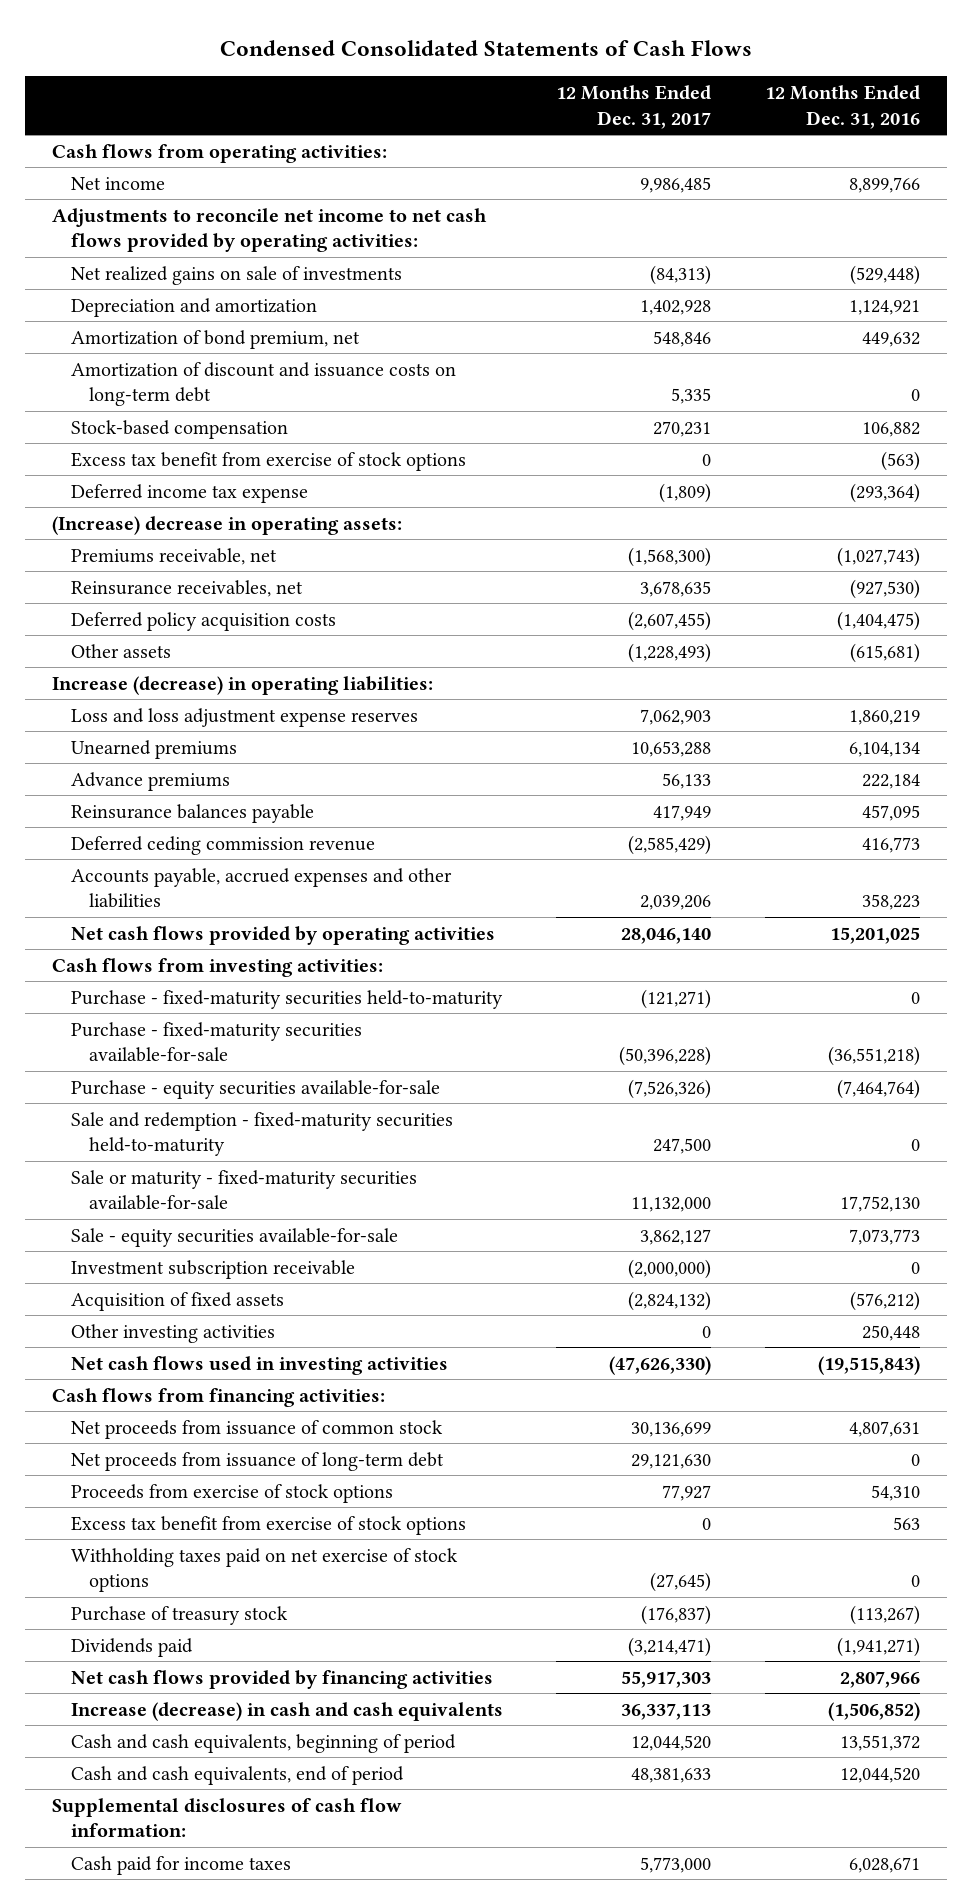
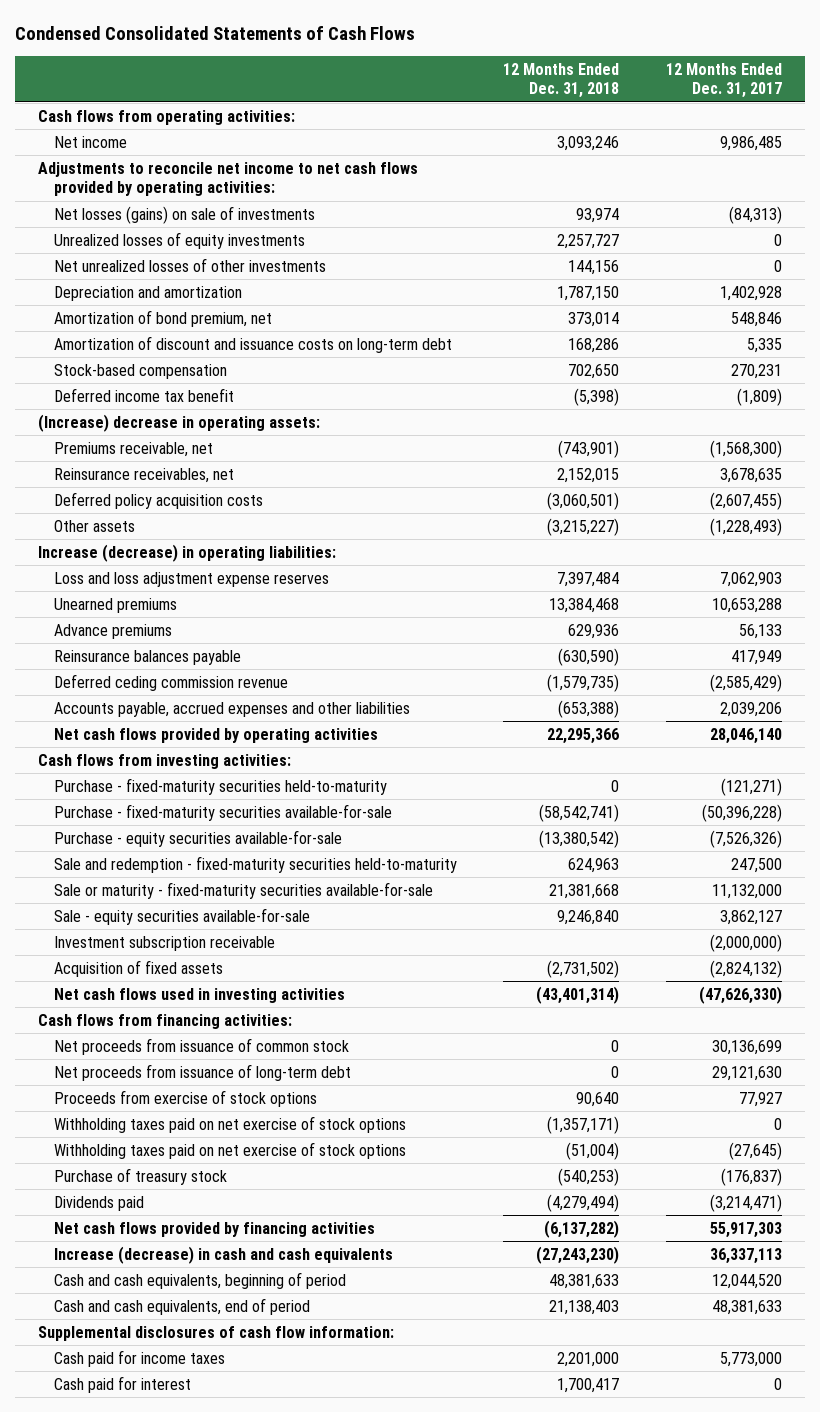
[765,85,921,129] 12 Months Ended Dec. 31, 2016 -> none
none -> [503,62,620,99] 12 Months Ended Dec. 31, 2018
[70,265,402,285] Net realized gains on sale of investments -> [53,205,315,224] Net losses (gains) on sale of investments
none -> [53,231,305,249] Unrealized losses of equity investments
none -> [53,257,326,272] Net unrealized losses of other investments
[70,451,466,471] Excess tax benefit from exercise of stock options -> none
[70,483,308,503] Deferred income tax expense -> [53,387,234,402] Deferred income tax benefit
[70,1323,275,1343] Other investing activities -> none
[70,1515,466,1535] Excess tax benefit from exercise of stock options -> [53,1115,406,1133] Withholding taxes paid on net exercise of stock options
none -> [53,1375,191,1393] Cash paid for interest

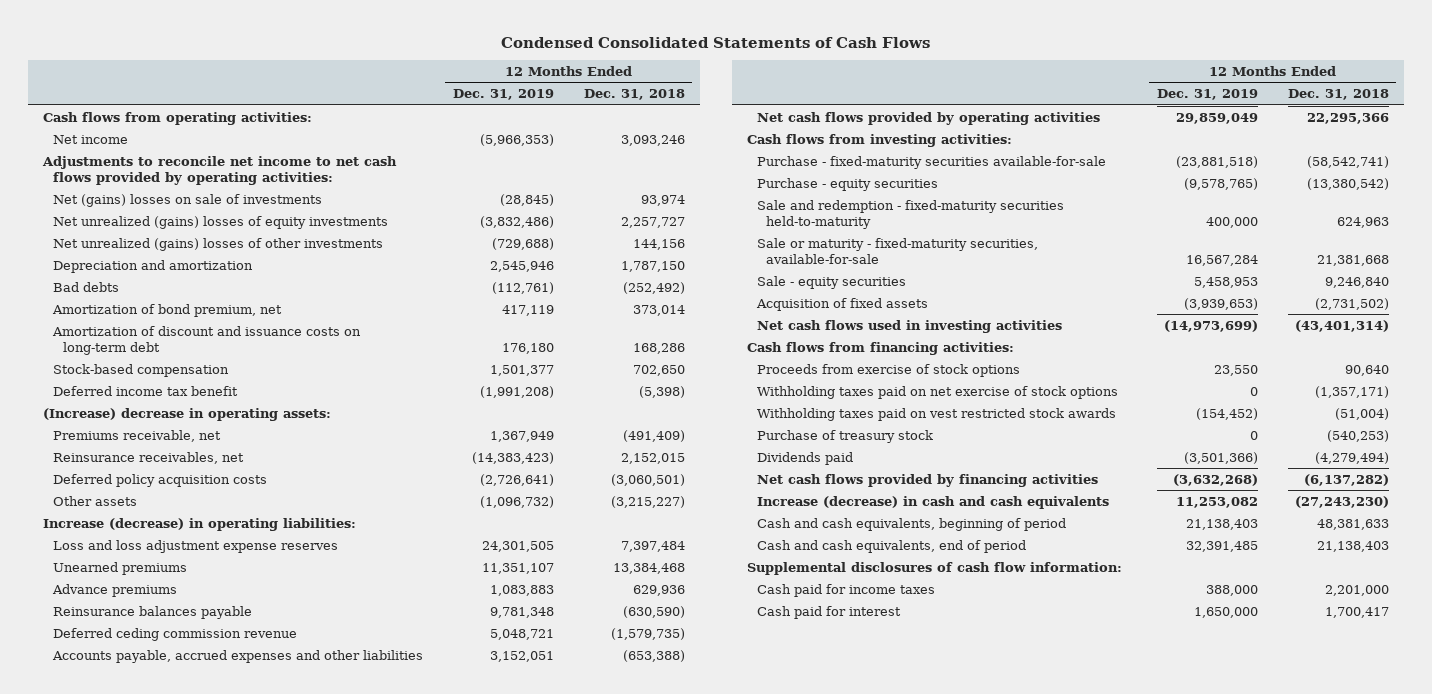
[665,62,782,99] 12 Months Ended Dec. 31, 2017 -> none
none -> [452,89,554,101] Dec. 31, 2019
[53,205,315,224] Net losses (gains) on sale of investments -> [52,193,322,207] Net (gains) losses on sale of investments
[53,231,305,249] Unrealized losses of equity investments -> [52,215,388,229] Net unrealized (gains) losses of equity investments
[53,257,326,272] Net unrealized losses of other investments -> [52,237,383,251] Net unrealized (gains) losses of other investments
none -> [52,281,119,292] Bad debts
[558,439,620,458] (743,901) -> [622,429,685,442] (491,409)
[53,777,387,795] Purchase - fixed-maturity securities held-to-maturity -> none
[53,829,342,847] Purchase - equity securities available-for-sale -> [756,177,938,191] Purchase - equity securities
[53,935,275,951] Investment subscription receivable -> none
[53,881,433,899] Sale or maturity - fixed-maturity securities available-for-sale -> [756,237,1038,264] Sale or maturity - fixed-maturity securities, available-for-sale
[53,907,310,925] Sale - equity securities available-for-sale -> [756,275,906,289] Sale - equity securities
[53,1037,349,1055] Net proceeds from issuance of common stock -> none
[53,1063,351,1081] Net proceeds from issuance of long-term debt -> none
[53,1141,406,1159] Withholding taxes paid on net exercise of stock options -> [756,407,1116,421] Withholding taxes paid on vest restricted stock awards

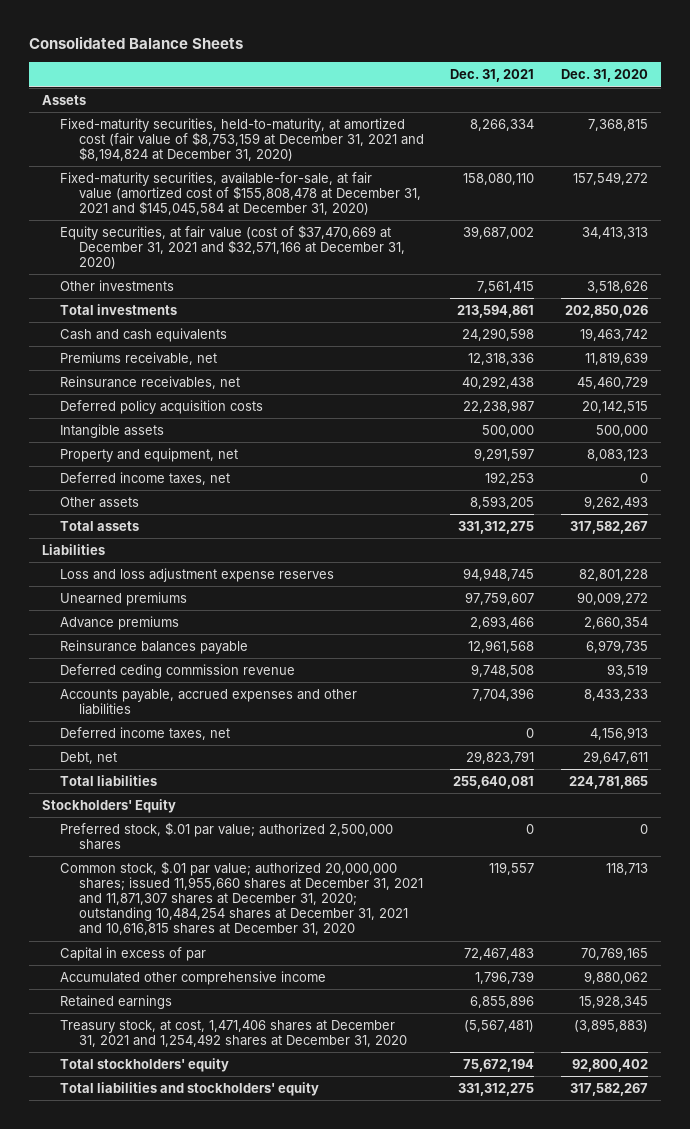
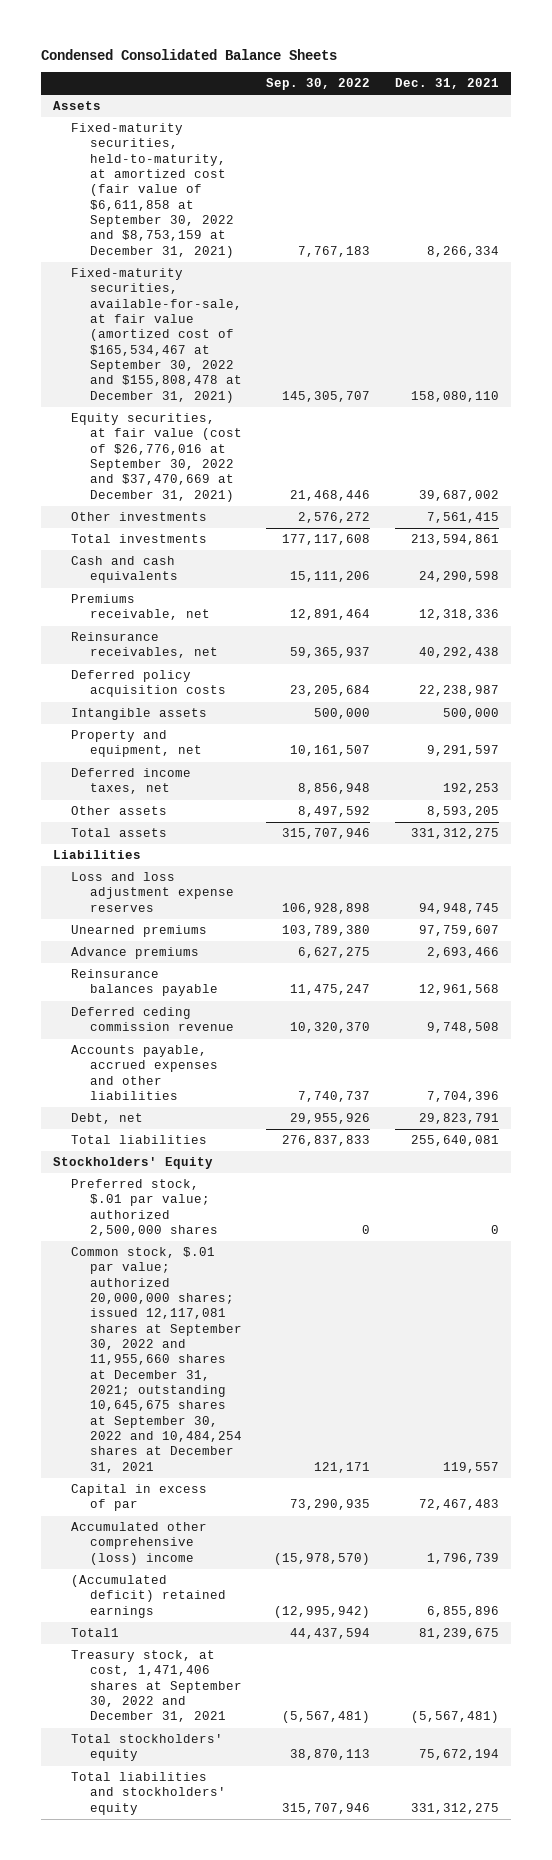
[28,36,243,50] Consolidated Balance Sheets -> [40,48,337,60] Condensed Consolidated Balance Sheets
[560,69,648,83] Dec. 31, 2020 -> none
none -> [266,78,371,91] Sep. 30, 2022
[60,117,424,162] Fixed-maturity securities, held-to-maturity, at amortized cost (fair value of $8,753,159 at December 31, 2021 and $8,194,824 at December 31, 2020) -> [71,123,234,258] Fixed-maturity securities, held-to-maturity, at amortized cost (fair value of $6,611,858 at September 30, 2022 and $8,753,159 at December 31, 2021)
[60,171,421,216] Fixed-maturity securities, available-for-sale, at fair value (amortized cost of $155,808,478 at December 31, 2021 and $145,045,584 at December 31, 2020) -> [71,268,242,403] Fixed-maturity securities, available-for-sale, at fair value (amortized cost of $165,534,467 at September 30, 2022 and $155,808,478 at December 31, 2021)
[60,224,405,270] Equity securities, at fair value (cost of $37,470,669 at December 31, 2021 and $32,571,166 at December 31, 2020) -> [71,413,242,502] Equity securities, at fair value (cost of $26,776,016 at September 30, 2022 and $37,470,669 at December 31, 2021)
[60,726,231,740] Deferred income taxes, net -> none
[60,860,423,936] Common stock, $.01 par value; authorized 20,000,000 shares; issued 11,955,660 shares at December 31, 2021 and 11,871,307 shares at December 31, 2020; outstanding 10,484,254 shares at December 31, 2021 and 10,616,815 shares at December 31, 2020 -> [71,1247,242,1473] Common stock, $.01 par value; authorized 20,000,000 shares; issued 12,117,081 shares at September 30, 2022 and 11,955,660 shares at December 31, 2021; outstanding 10,645,675 shares at September 30, 2022 and 10,484,254 shares at December 31, 2021
[60,970,327,985] Accumulated other comprehensive income -> [71,1522,208,1565] Accumulated other comprehensive (loss) income
[60,994,173,1009] Retained earnings -> [71,1575,226,1618] (Accumulated deficit) retained earnings
none -> [71,1628,120,1638] Total1
[60,1019,407,1048] Treasury stock, at cost, 1,471,406 shares at December 31, 2021 and 1,254,492 shares at December 31, 2020 -> [71,1650,242,1723] Treasury stock, at cost, 1,471,406 shares at September 30, 2022 and December 31, 2021

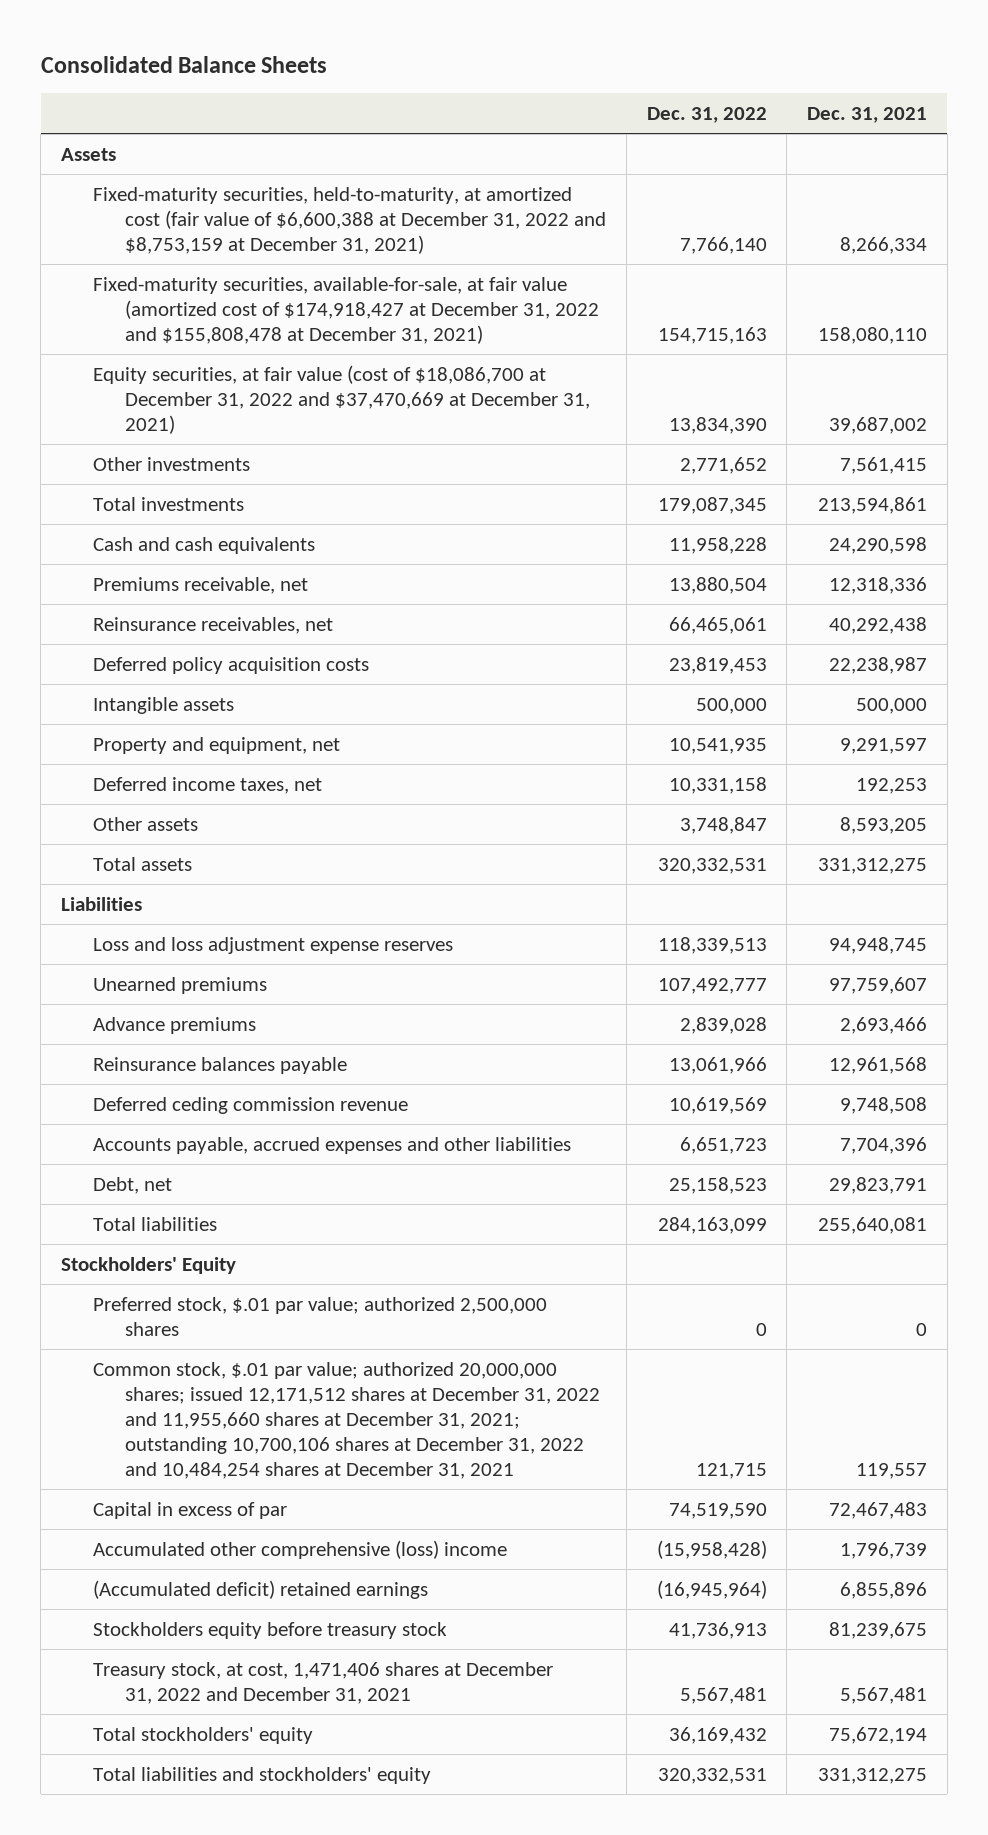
[40,48,337,60] Condensed Consolidated Balance Sheets -> [40,55,327,73] Consolidated Balance Sheets
[266,78,371,91] Sep. 30, 2022 -> none
none -> [646,107,767,124] Dec. 31, 2022
[71,123,234,258] Fixed-maturity securities, held-to-maturity, at amortized cost (fair value of $6,611,858 at September 30, 2022 and $8,753,159 at December 31, 2021) -> [92,186,607,254] Fixed-maturity securities, held-to-maturity, at amortized cost (fair value of $6,600,388 at December 31, 2022 and $8,753,159 at December 31, 2021)
[71,268,242,403] Fixed-maturity securities, available-for-sale, at fair value (amortized cost of $165,534,467 at September 30, 2022 and $155,808,478 at December 31, 2021) -> [92,276,600,344] Fixed-maturity securities, available-for-sale, at fair value (amortized cost of $174,918,427 at December 31, 2022 and $155,808,478 at December 31, 2021)
[71,413,242,502] Equity securities, at fair value (cost of $26,776,016 at September 30, 2022 and $37,470,669 at December 31, 2021) -> [92,364,591,434] Equity securities, at fair value (cost of $18,086,700 at December 31, 2022 and $37,470,669 at December 31, 2021)
[71,1247,242,1473] Common stock, $.01 par value; authorized 20,000,000 shares; issued 12,117,081 shares at September 30, 2022 and 11,955,660 shares at December 31, 2021; outstanding 10,645,675 shares at September 30, 2022 and 10,484,254 shares at December 31, 2021 -> [92,1361,601,1480] Common stock, $.01 par value; authorized 20,000,000 shares; issued 12,171,512 shares at December 31, 2022 and 11,955,660 shares at December 31, 2021; outstanding 10,700,106 shares at December 31, 2022 and 10,484,254 shares at December 31, 2021
[71,1628,120,1638] Total1 -> [92,1621,447,1639] Stockholders equity before treasury stock
[71,1650,242,1723] Treasury stock, at cost, 1,471,406 shares at September 30, 2022 and December 31, 2021 -> [92,1661,553,1704] Treasury stock, at cost, 1,471,406 shares at December 31, 2022 and December 31, 2021
[410,1711,499,1724] (5,567,481) -> [839,1686,927,1704] 5,567,481

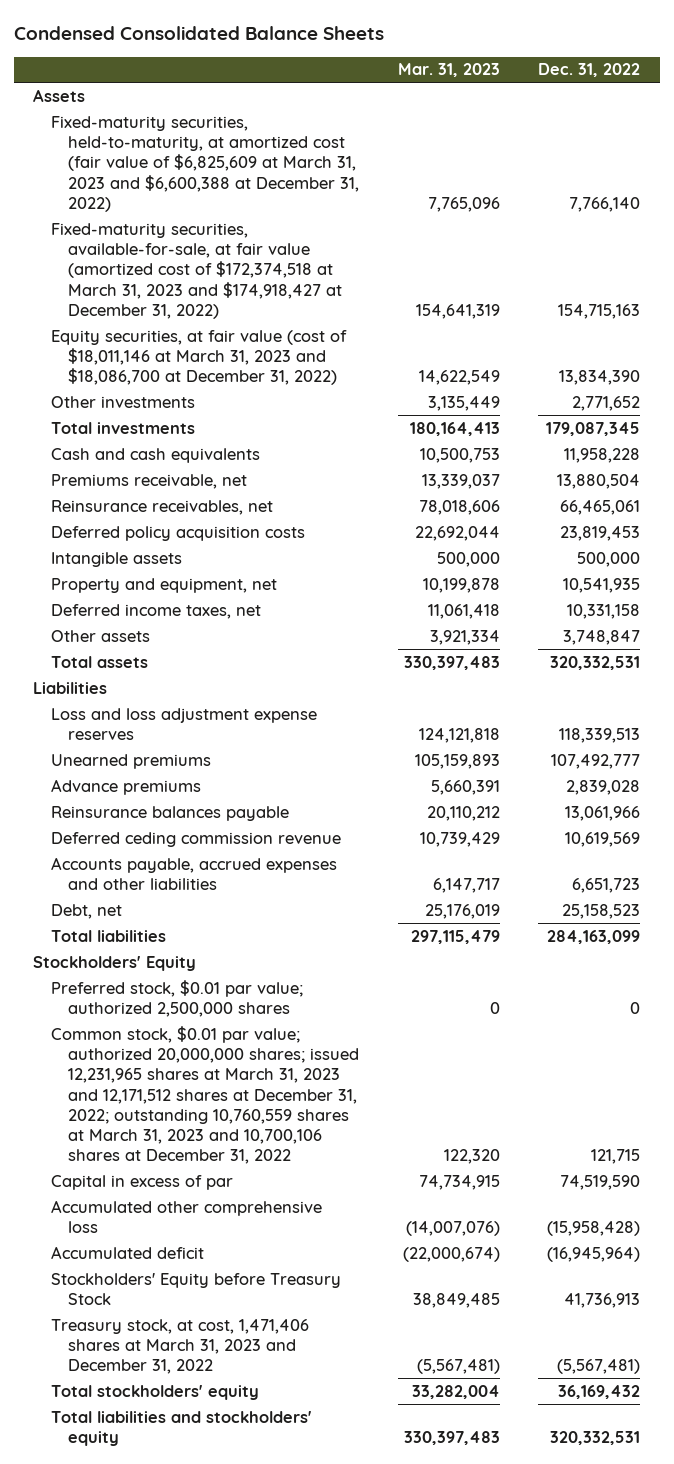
[40,55,327,73] Consolidated Balance Sheets -> [14,25,385,40] Condensed Consolidated Balance Sheets
[806,107,927,124] Dec. 31, 2021 -> none
none -> [397,63,500,78] Mar. 31, 2023
[92,186,607,254] Fixed-maturity securities, held-to-maturity, at amortized cost (fair value of $6,600,388 at December 31, 2022 and $8,753,159 at December 31, 2021) -> [50,115,360,212] Fixed-maturity securities, held-to-maturity, at amortized cost (fair value of $6,825,609 at March 31, 2023 and $6,600,388 at December 31, 2022)
[92,276,600,344] Fixed-maturity securities, available-for-sale, at fair value (amortized cost of $174,918,427 at December 31, 2022 and $155,808,478 at December 31, 2021) -> [50,222,343,319] Fixed-maturity securities, available-for-sale, at fair value (amortized cost of $172,374,518 at March 31, 2023 and $174,918,427 at December 31, 2022)
[92,364,591,434] Equity securities, at fair value (cost of $18,086,700 at December 31, 2022 and $37,470,669 at December 31, 2021) -> [50,329,347,386] Equity securities, at fair value (cost of $18,011,146 at March 31, 2023 and $18,086,700 at December 31, 2022)
[92,1296,547,1336] Preferred stock, $.01 par value; authorized 2,500,000 shares -> [50,979,303,1017] Preferred stock, $0.01 par value; authorized 2,500,000 shares
[92,1361,601,1480] Common stock, $.01 par value; authorized 20,000,000 shares; issued 12,171,512 shares at December 31, 2022 and 11,955,660 shares at December 31, 2021; outstanding 10,700,106 shares at December 31, 2022 and 10,484,254 shares at December 31, 2021 -> [50,1025,360,1165] Common stock, $0.01 par value; authorized 20,000,000 shares; issued 12,231,965 shares at March 31, 2023 and 12,171,512 shares at December 31, 2022; outstanding 10,760,559 shares at March 31, 2023 and 10,700,106 shares at December 31, 2022
[92,1539,507,1559] Accumulated other comprehensive (loss) income -> [50,1199,322,1233] Accumulated other comprehensive loss
[92,1579,428,1599] (Accumulated deficit) retained earnings -> [50,1245,204,1259] Accumulated deficit
[92,1621,447,1639] Stockholders equity before treasury stock -> [50,1272,341,1305] Stockholders' Equity before Treasury Stock
[92,1661,553,1704] Treasury stock, at cost, 1,471,406 shares at December 31, 2022 and December 31, 2021 -> [50,1318,309,1375] Treasury stock, at cost, 1,471,406 shares at March 31, 2023 and December 31, 2022
[679,1686,767,1704] 5,567,481 -> [557,1359,641,1375] (5,567,481)

